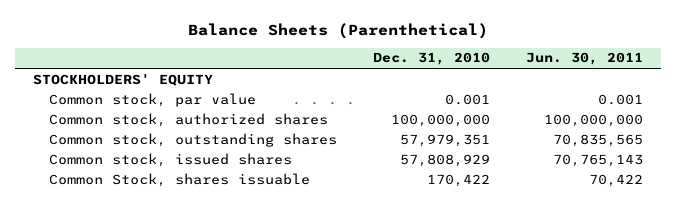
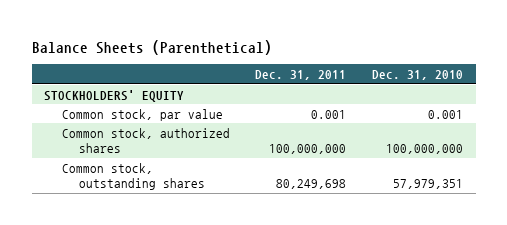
[525,52,643,66] Jun. 30, 2011 -> none
none -> [255,70,347,81] Dec. 31, 2011
[48,152,292,167] Common stock, issued shares -> none
[48,172,310,187] Common Stock, shares issuable -> none

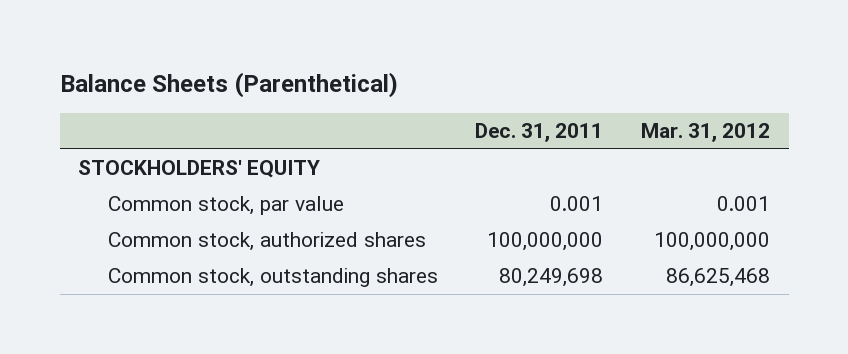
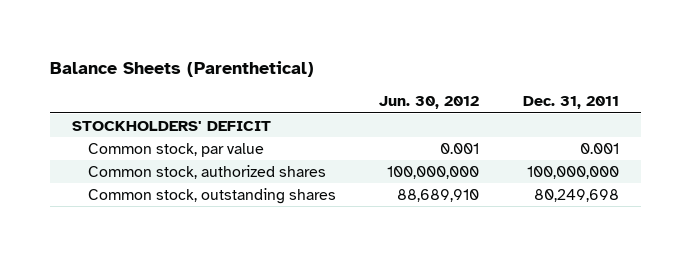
[640,123,770,143] Mar. 31, 2012 -> none
none -> [379,96,480,110] Jun. 30, 2012
[78,160,321,179] STOCKHOLDERS' EQUITY -> [72,120,272,131] STOCKHOLDERS' DEFICIT

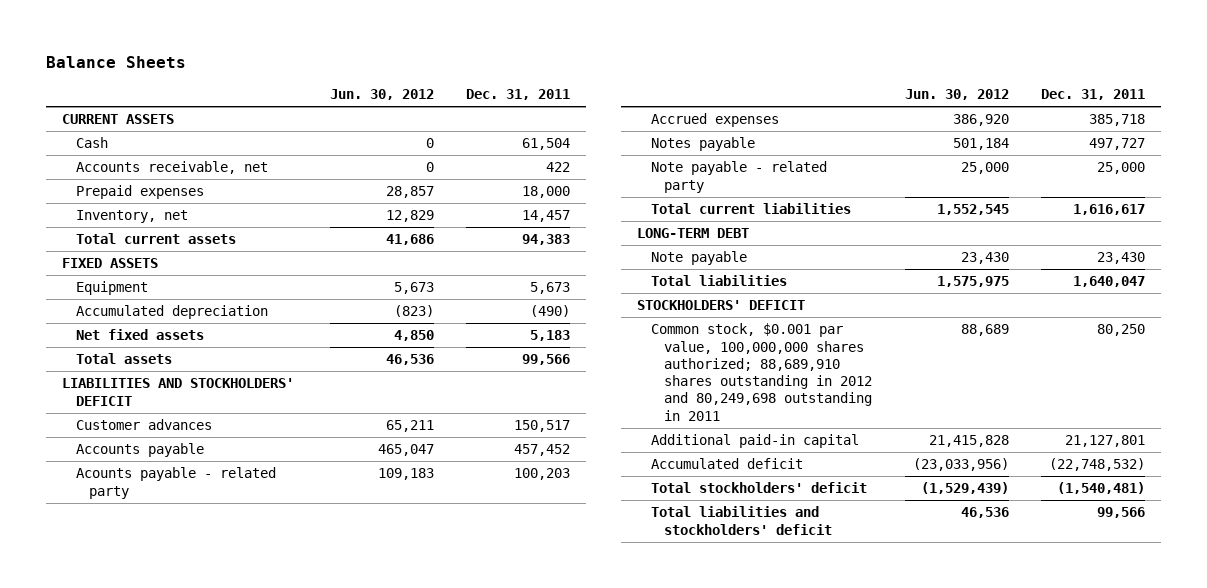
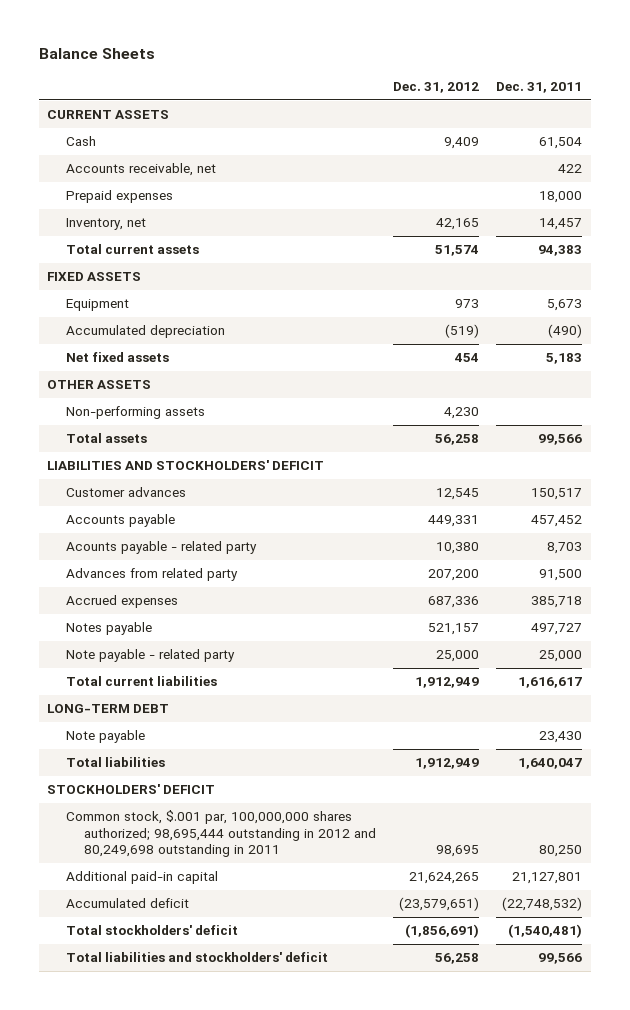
[329,89,434,101] Jun. 30, 2012 -> none
none -> [393,81,480,93] Dec. 31, 2012
none -> [47,380,152,390] OTHER ASSETS
none -> [65,406,205,420] Non-performing assets
[513,468,570,481] 100,203 -> [547,542,583,555] 8,703
none -> [65,568,238,582] Advances from related party
[650,323,873,421] Common stock, $0.001 par value, 100,000,000 shares authorized; 88,689,910 shares outstanding in 2012 and 80,249,698 outstanding in 2011 -> [65,810,376,858] Common stock, $.001 par, 100,000,000 shares authorized; 98,695,444 outstanding in 2012 and 80,249,698 outstanding in 2011

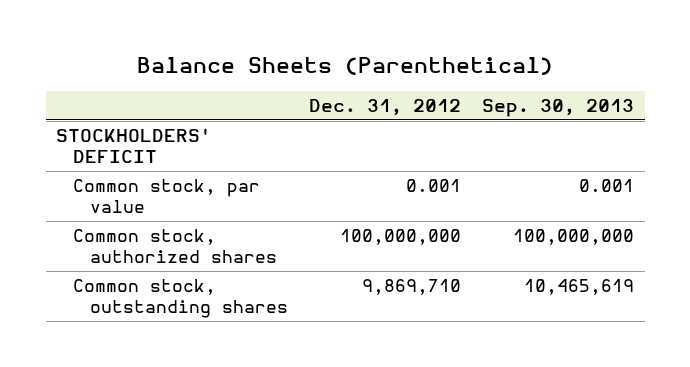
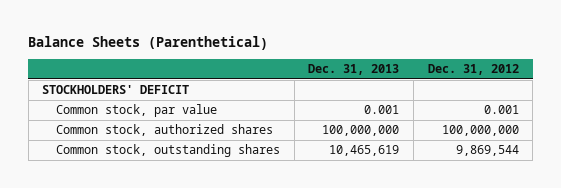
[482,99,635,118] Sep. 30, 2013 -> none
none -> [308,63,400,75] Dec. 31, 2013
[361,279,461,296] 9,869,710 -> [455,145,519,157] 9,869,544

